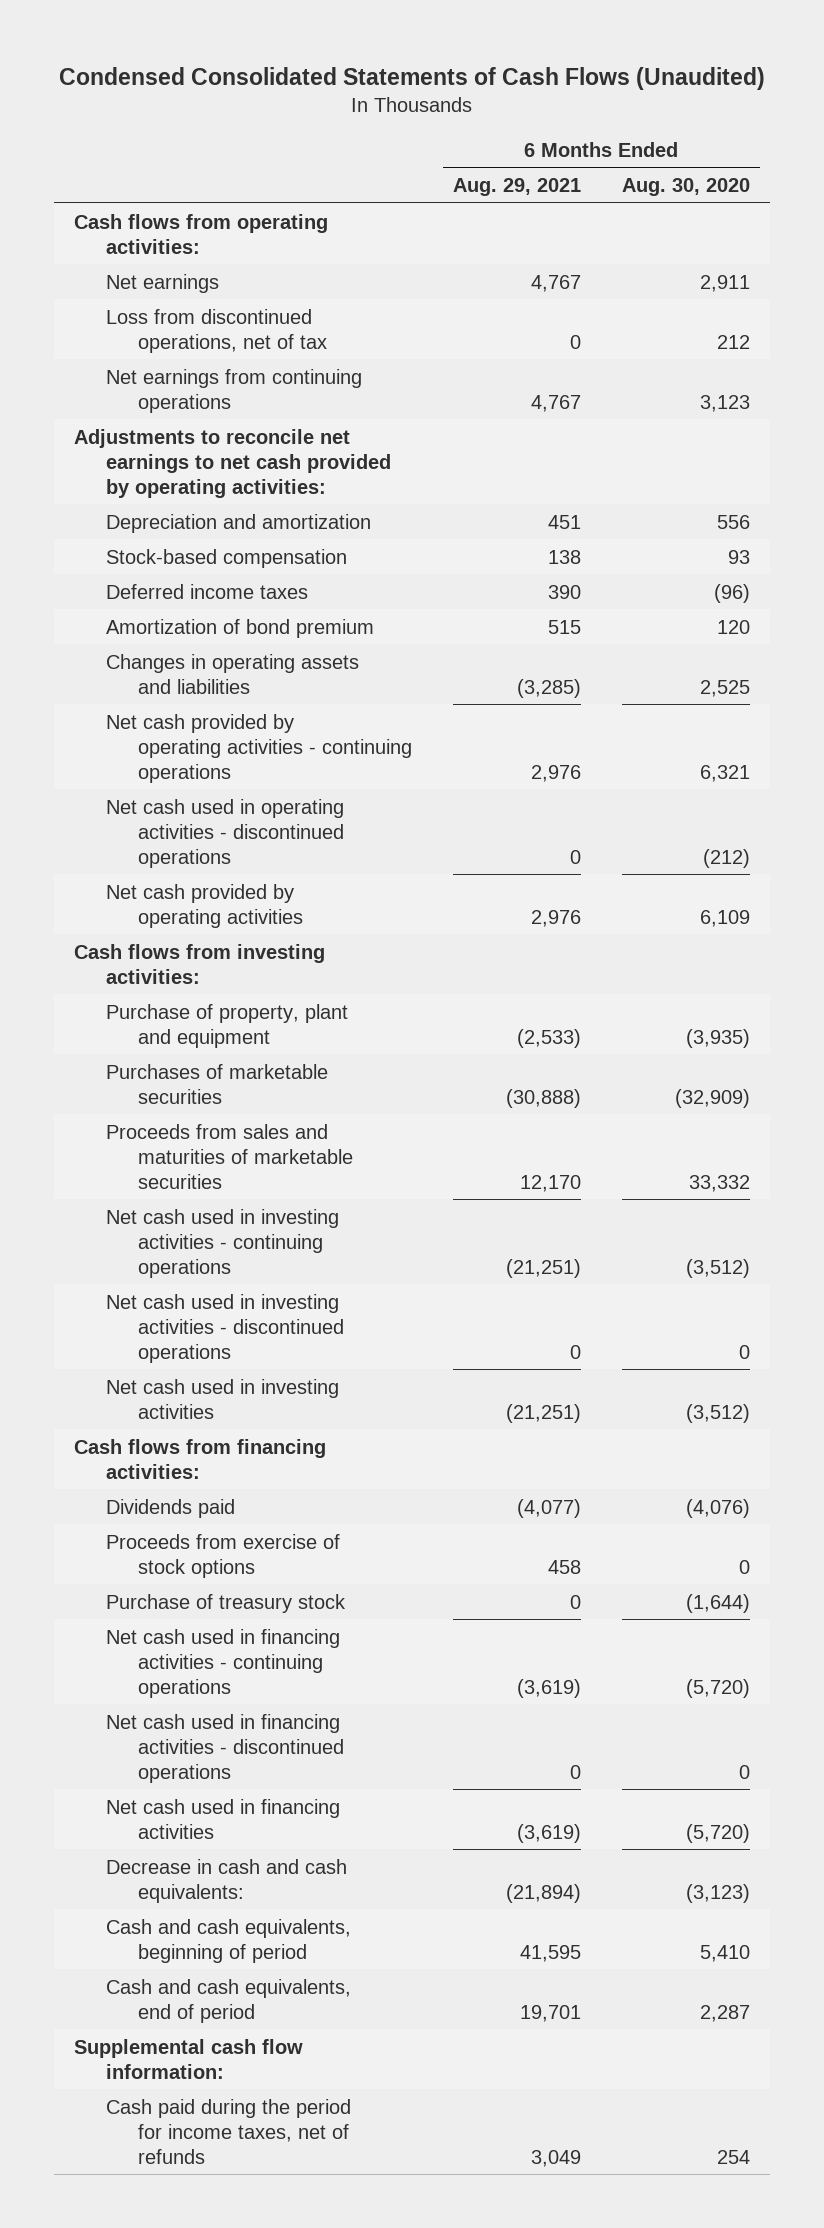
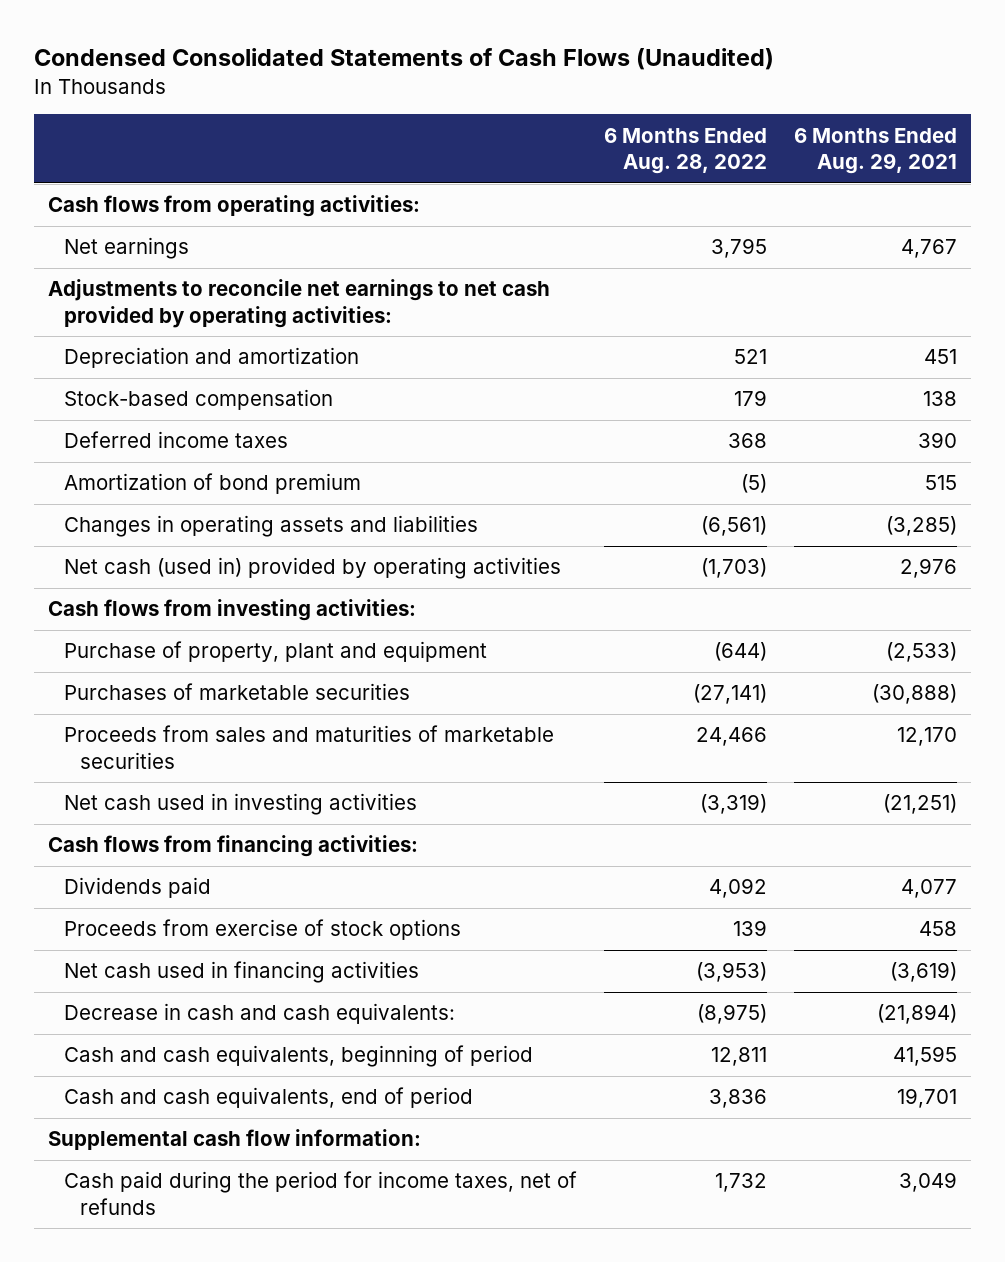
[621,178,750,197] Aug. 30, 2020 -> none
none -> [604,127,768,175] 6 Months Ended Aug. 28, 2022
[106,308,328,353] Loss from discontinued operations, net of tax -> none
[106,368,363,413] Net earnings from continuing operations -> none
[106,713,413,783] Net cash provided by operating activities - continuing operations -> none
[106,798,345,868] Net cash used in operating activities - discontinued operations -> none
[106,883,304,928] Net cash provided by operating activities -> [63,557,561,580] Net cash (used in) provided by operating activities
[106,1208,340,1278] Net cash used in investing activities - continuing operations -> none
[106,1293,345,1363] Net cash used in investing activities - discontinued operations -> none
[517,1498,582,1518] (4,077) -> [901,879,958,899] 4,077
[106,1593,347,1613] Purchase of treasury stock -> none
[106,1628,341,1698] Net cash used in financing activities - continuing operations -> none
[106,1713,345,1783] Net cash used in financing activities - discontinued operations -> none

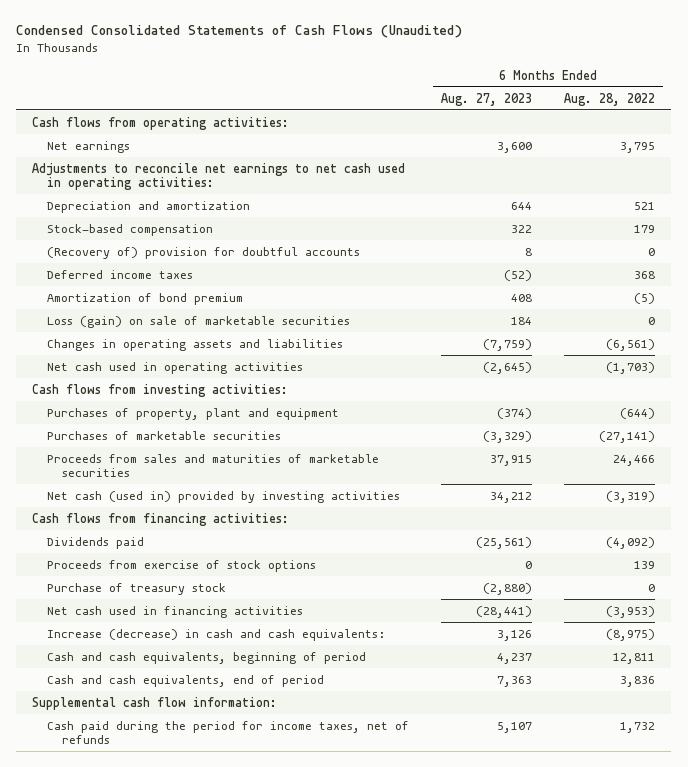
[794,127,958,175] 6 Months Ended Aug. 29, 2021 -> none
none -> [441,92,533,106] Aug. 27, 2023
[47,279,550,328] Adjustments to reconcile net earnings to net cash provided by operating activities: -> [32,162,406,191] Adjustments to reconcile net earnings to net cash used in operating activities:
none -> [47,246,361,259] (Recovery of) provision for doubtful accounts
none -> [47,315,351,328] Loss (gain) on sale of marketable securities
[63,557,561,580] Net cash (used in) provided by operating activities -> [47,361,304,374] Net cash used in operating activities
[63,641,487,663] Purchase of property, plant and equipment -> [47,407,340,420] Purchases of property, plant and equipment
[63,793,417,816] Net cash used in investing activities -> [47,490,401,503] Net cash (used in) provided by investing activities
[709,878,768,899] 4,092 -> [606,536,656,549] (4,092)
none -> [47,582,227,595] Purchase of treasury stock
[63,1003,455,1025] Decrease in cash and cash equivalents: -> [47,628,386,641] Increase (decrease) in cash and cash equivalents:

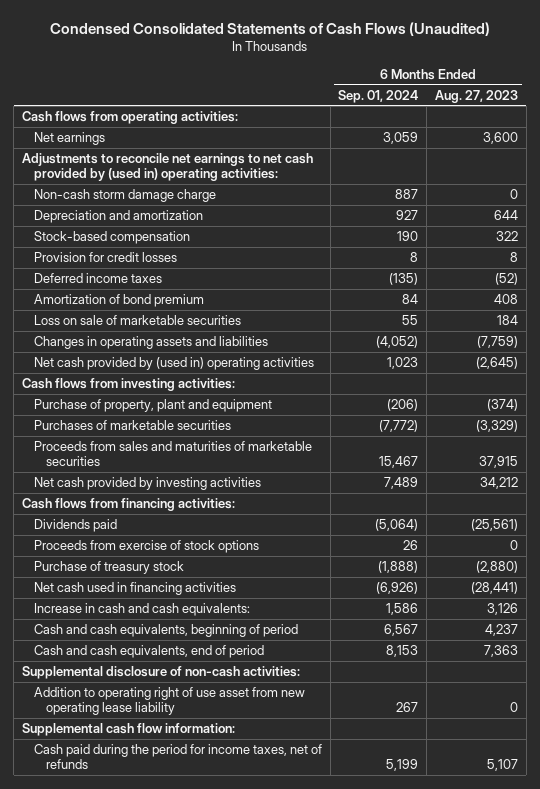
[564,92,656,106] Aug. 28, 2022 -> none
none -> [338,89,419,103] Sep. 01, 2024
[32,162,406,191] Adjustments to reconcile net earnings to net cash used in operating activities: -> [21,153,313,182] Adjustments to reconcile net earnings to net cash provided by (used in) operating activities:
none -> [33,189,216,203] Non-cash storm damage charge
[47,246,361,259] (Recovery of) provision for doubtful accounts -> [33,252,177,263] Provision for credit losses
[47,315,351,328] Loss (gain) on sale of marketable securities -> [33,315,241,326] Loss on sale of marketable securities
[47,361,304,374] Net cash used in operating activities -> [33,357,314,371] Net cash provided by (used in) operating activities
[47,407,340,420] Purchases of property, plant and equipment -> [33,399,272,413] Purchase of property, plant and equipment
[47,490,401,503] Net cash (used in) provided by investing activities -> [33,477,261,491] Net cash provided by investing activities
[47,628,386,641] Increase (decrease) in cash and cash equivalents: -> [33,603,250,617] Increase in cash and cash equivalents:
none -> [21,666,300,680] Supplemental disclosure of non-cash activities:
none -> [33,687,305,716] Addition to operating right of use asset from new operating lease liability

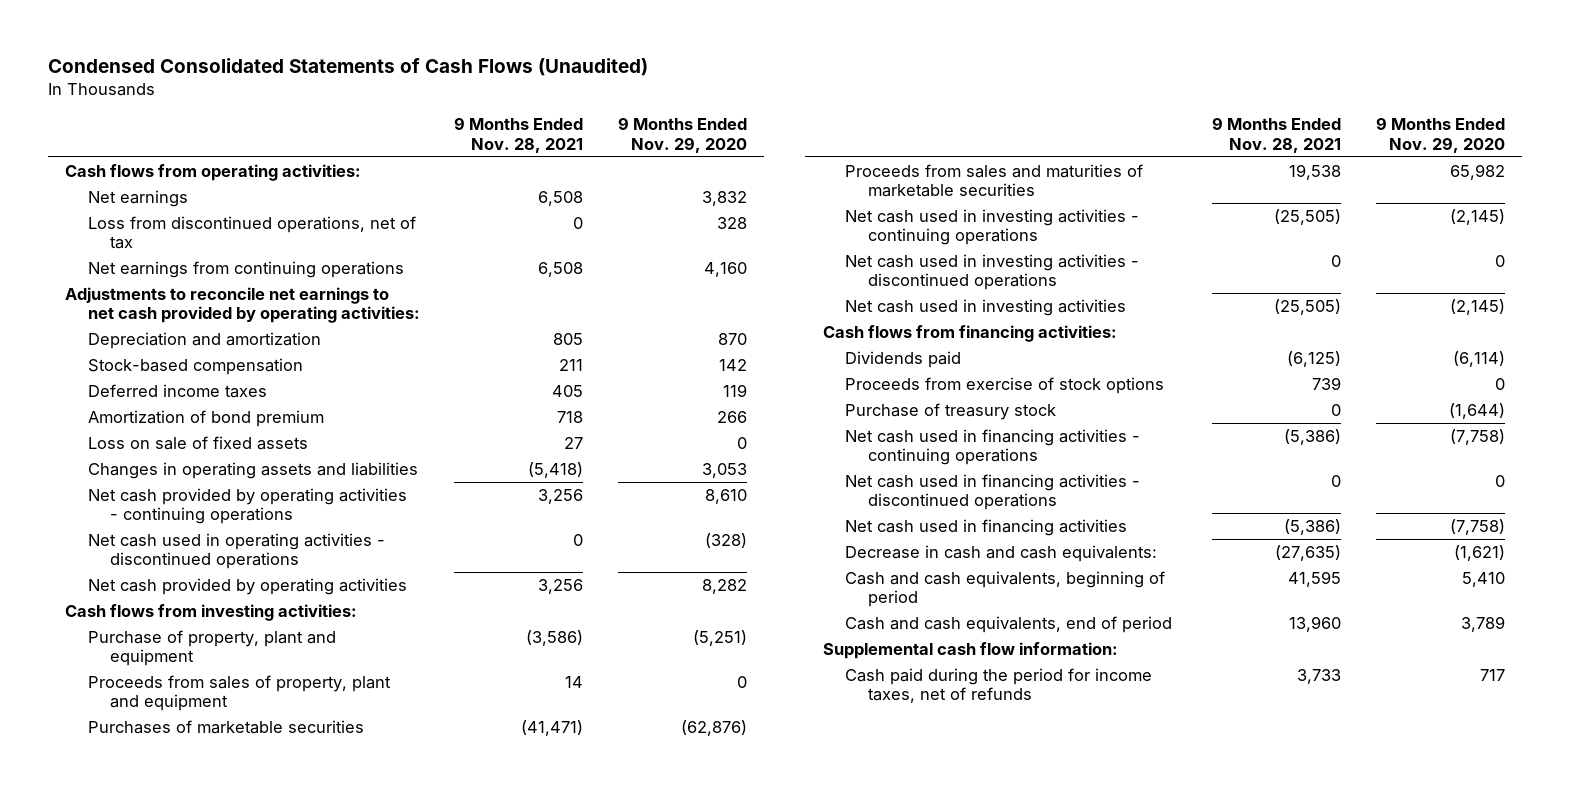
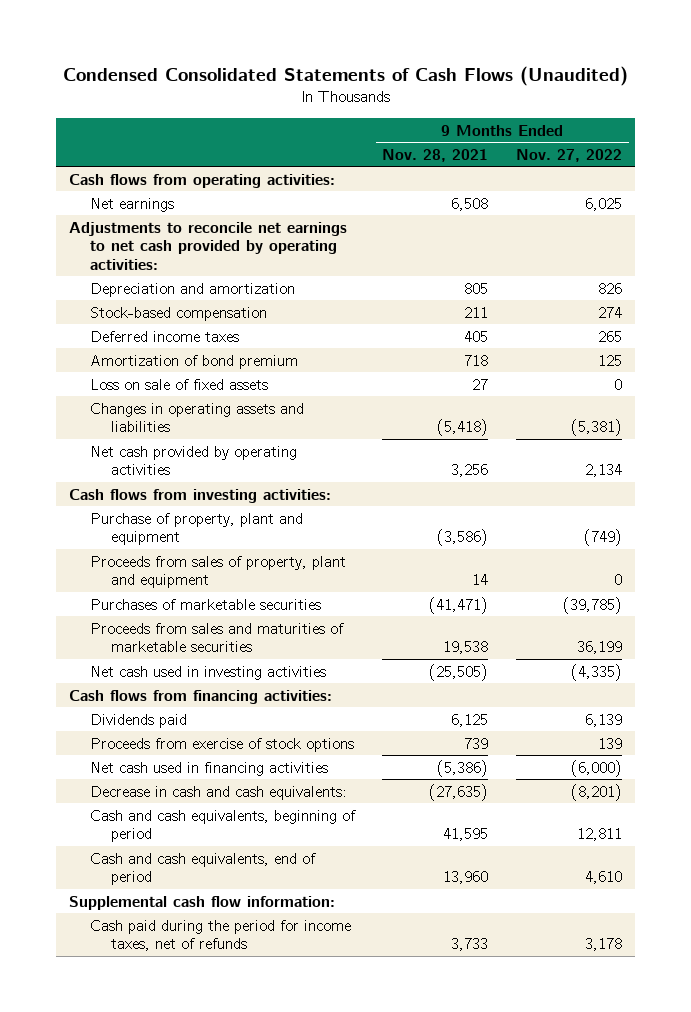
[617,117,747,153] 9 Months Ended Nov. 29, 2020 -> none
none -> [515,148,622,162] Nov. 27, 2022
[87,215,416,250] Loss from discontinued operations, net of tax -> none
[87,260,404,278] Net earnings from continuing operations -> none
[87,487,407,525] Net cash provided by operating activities - continuing operations -> none
[87,532,385,570] Net cash used in operating activities - discontinued operations -> none
[845,208,1140,246] Net cash used in investing activities - continuing operations -> none
[845,253,1140,291] Net cash used in investing activities - discontinued operations -> none
[1286,350,1341,367] (6,125) -> [451,713,489,727] 6,125
[845,402,1057,420] Purchase of treasury stock -> none
[845,428,1141,466] Net cash used in financing activities - continuing operations -> none
[845,473,1141,511] Net cash used in financing activities - discontinued operations -> none

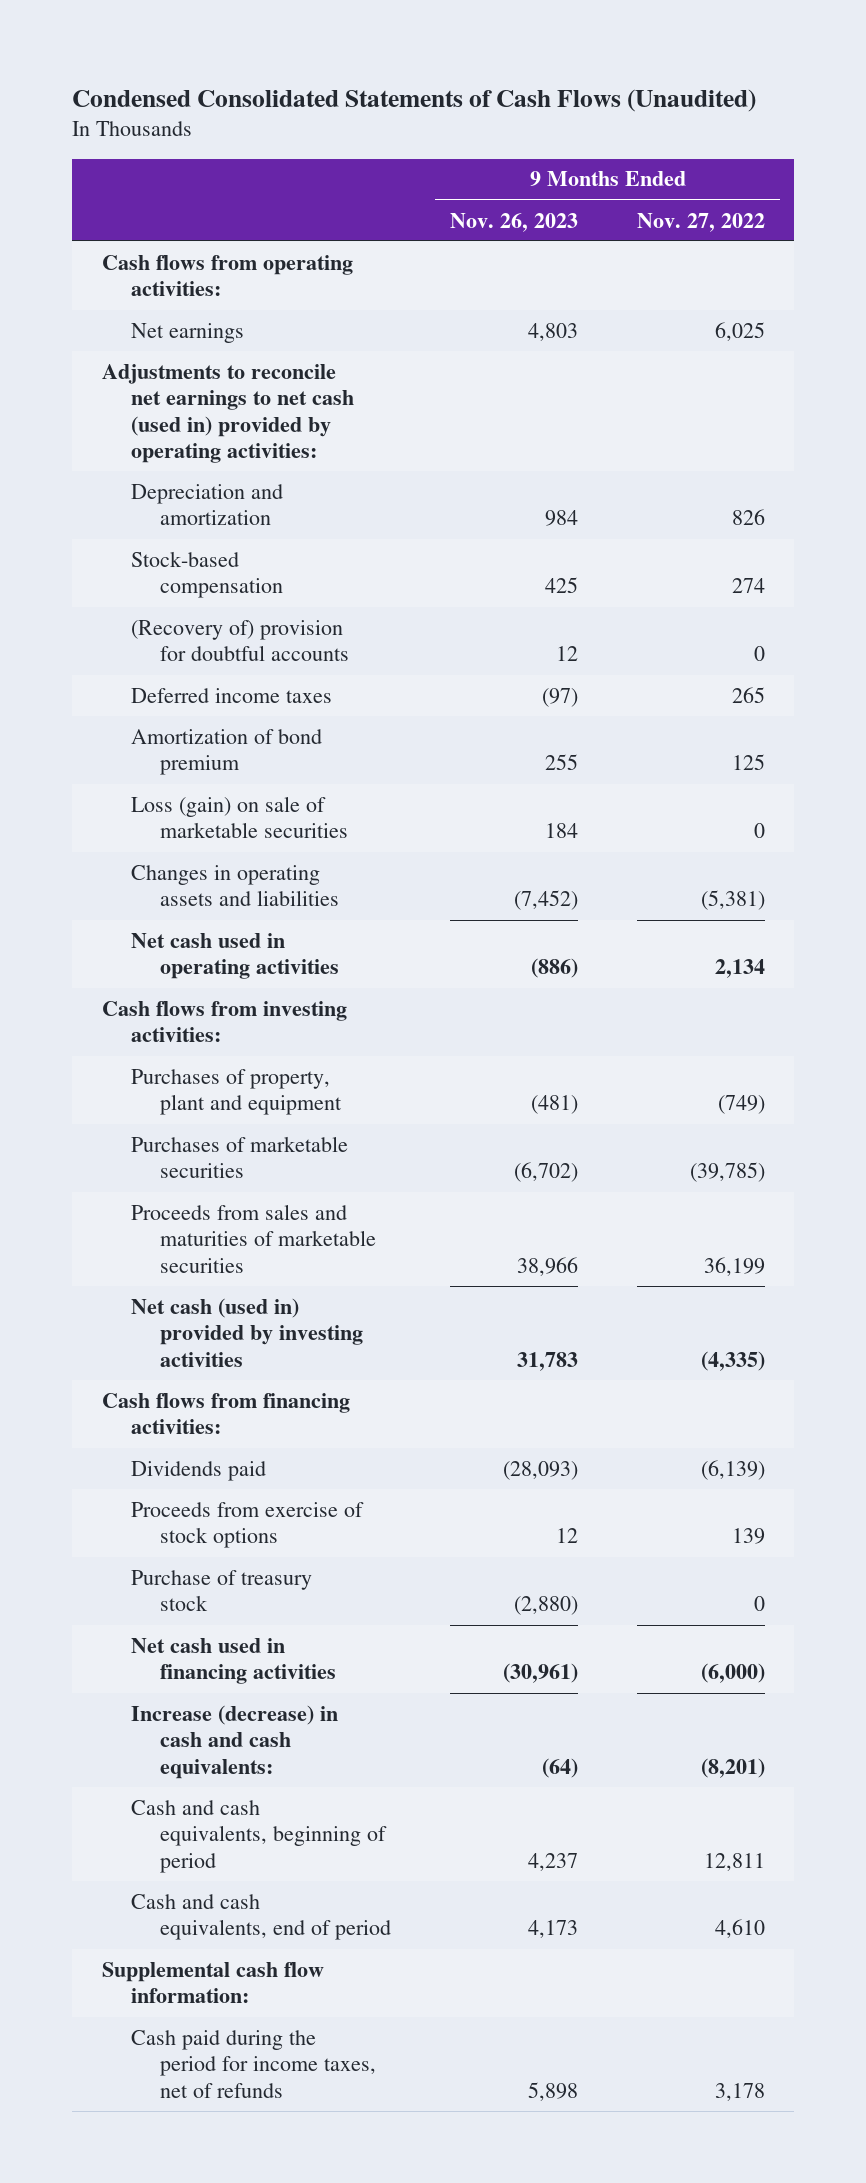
[382,148,489,162] Nov. 28, 2021 -> none
none -> [450,212,579,232] Nov. 26, 2023
[69,221,348,270] Adjustments to reconcile net earnings to net cash provided by operating activities: -> [101,363,354,464] Adjustments to reconcile net earnings to net cash (used in) provided by operating activities:
none -> [130,619,350,662] (Recovery of) provision for doubtful accounts
[90,378,269,390] Loss on sale of fixed assets -> none
none -> [130,795,349,839] Loss (gain) on sale of marketable securities
[90,445,298,476] Net cash provided by operating activities -> [130,932,340,980] Net cash used in operating activities
[90,555,347,589] Proceeds from sales of property, plant and equipment -> none
[90,512,304,546] Purchase of property, plant and equipment -> [130,1068,343,1116] Purchases of property, plant and equipment
[90,665,327,680] Net cash used in investing activities -> [130,1297,364,1367] Net cash (used in) provided by investing activities
[584,713,622,727] 6,139 -> [700,1459,765,1480] (6,139)
none -> [130,1569,312,1612] Purchase of treasury stock
[90,785,348,800] Decrease in cash and cash equivalents: -> [130,1704,338,1779] Increase (decrease) in cash and cash equivalents:

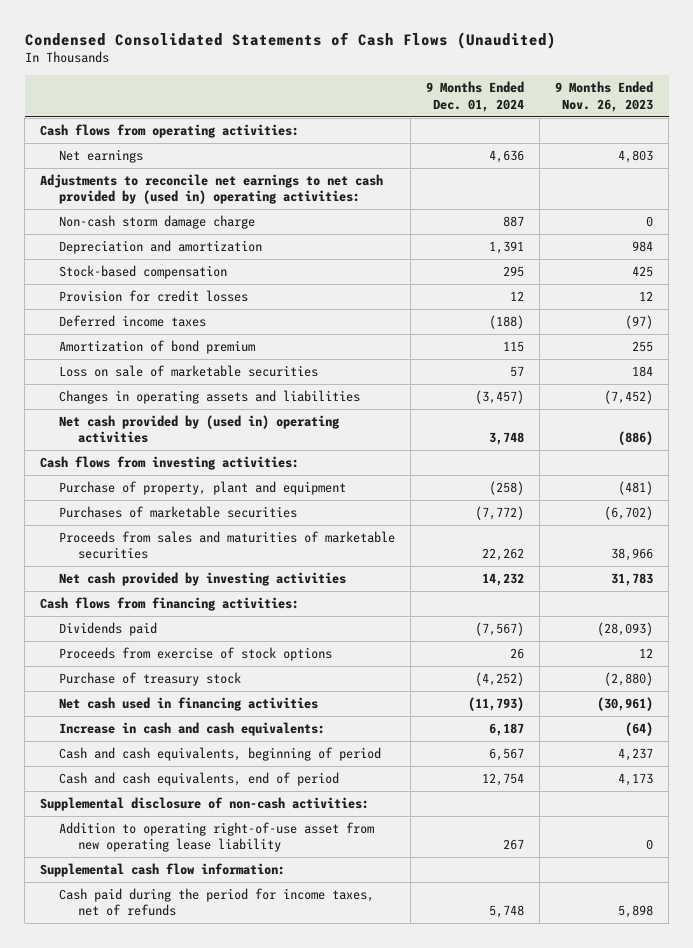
[636,212,765,232] Nov. 27, 2022 -> none
none -> [426,81,525,112] 9 Months Ended Dec. 01, 2024
[101,363,354,464] Adjustments to reconcile net earnings to net cash (used in) provided by operating activities: -> [40,173,384,205] Adjustments to reconcile net earnings to net cash provided by (used in) operating activities:
none -> [59,214,256,229] Non-cash storm damage charge
[130,619,350,662] (Recovery of) provision for doubtful accounts -> [59,289,249,302] Provision for credit losses
[130,795,349,839] Loss (gain) on sale of marketable securities -> [59,364,319,377] Loss on sale of marketable securities
[130,932,340,980] Net cash used in operating activities -> [59,414,341,444] Net cash provided by (used in) operating activities
[130,1068,343,1116] Purchases of property, plant and equipment -> [59,480,347,495] Purchase of property, plant and equipment
[130,1297,364,1367] Net cash (used in) provided by investing activities -> [59,571,347,586] Net cash provided by investing activities
[130,1704,338,1779] Increase (decrease) in cash and cash equivalents: -> [59,721,326,736] Increase in cash and cash equivalents:
none -> [40,796,370,811] Supplemental disclosure of non-cash activities:
none -> [59,821,375,853] Addition to operating right-of-use asset from new operating lease liability

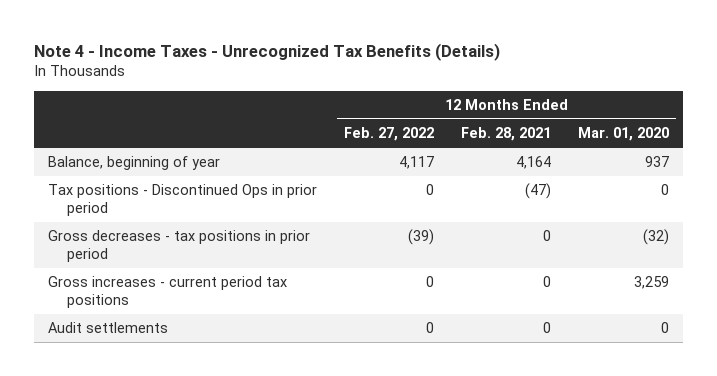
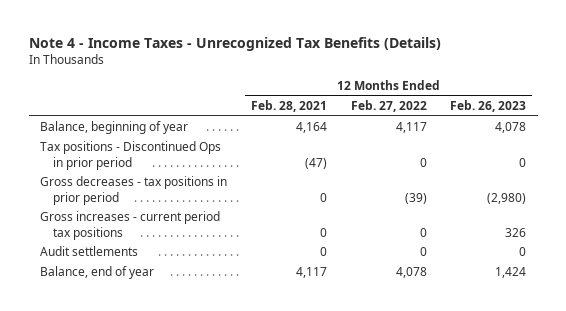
[578,127,670,142] Mar. 01, 2020 -> none
none -> [450,100,527,113] Feb. 26, 2023
none -> [40,266,155,280] Balance, end of year

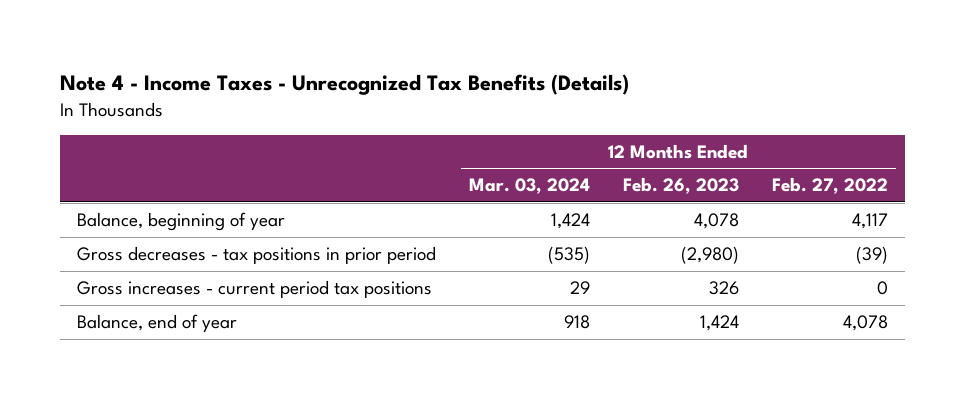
[250,100,327,113] Feb. 28, 2021 -> none
none -> [468,178,590,195] Mar. 03, 2024
[40,141,222,170] Tax positions - Discontinued Ops in prior period -> none
[40,246,139,257] Audit settlements -> none

